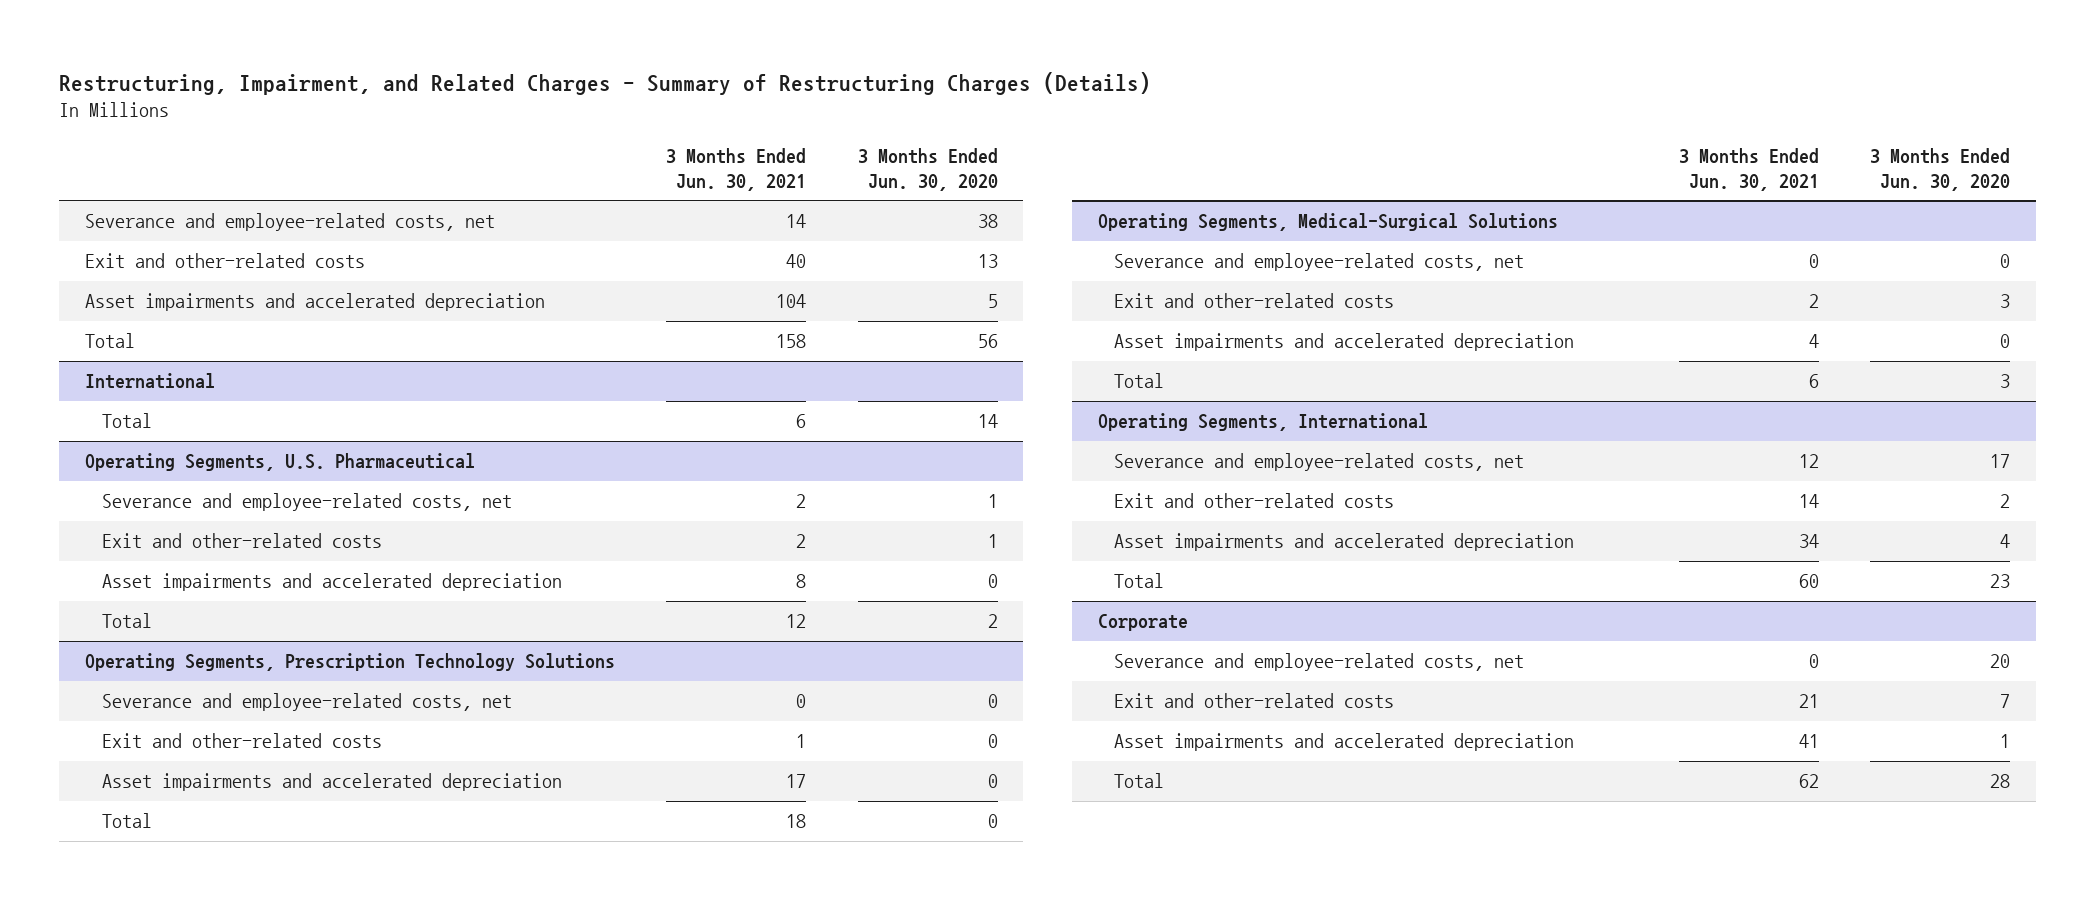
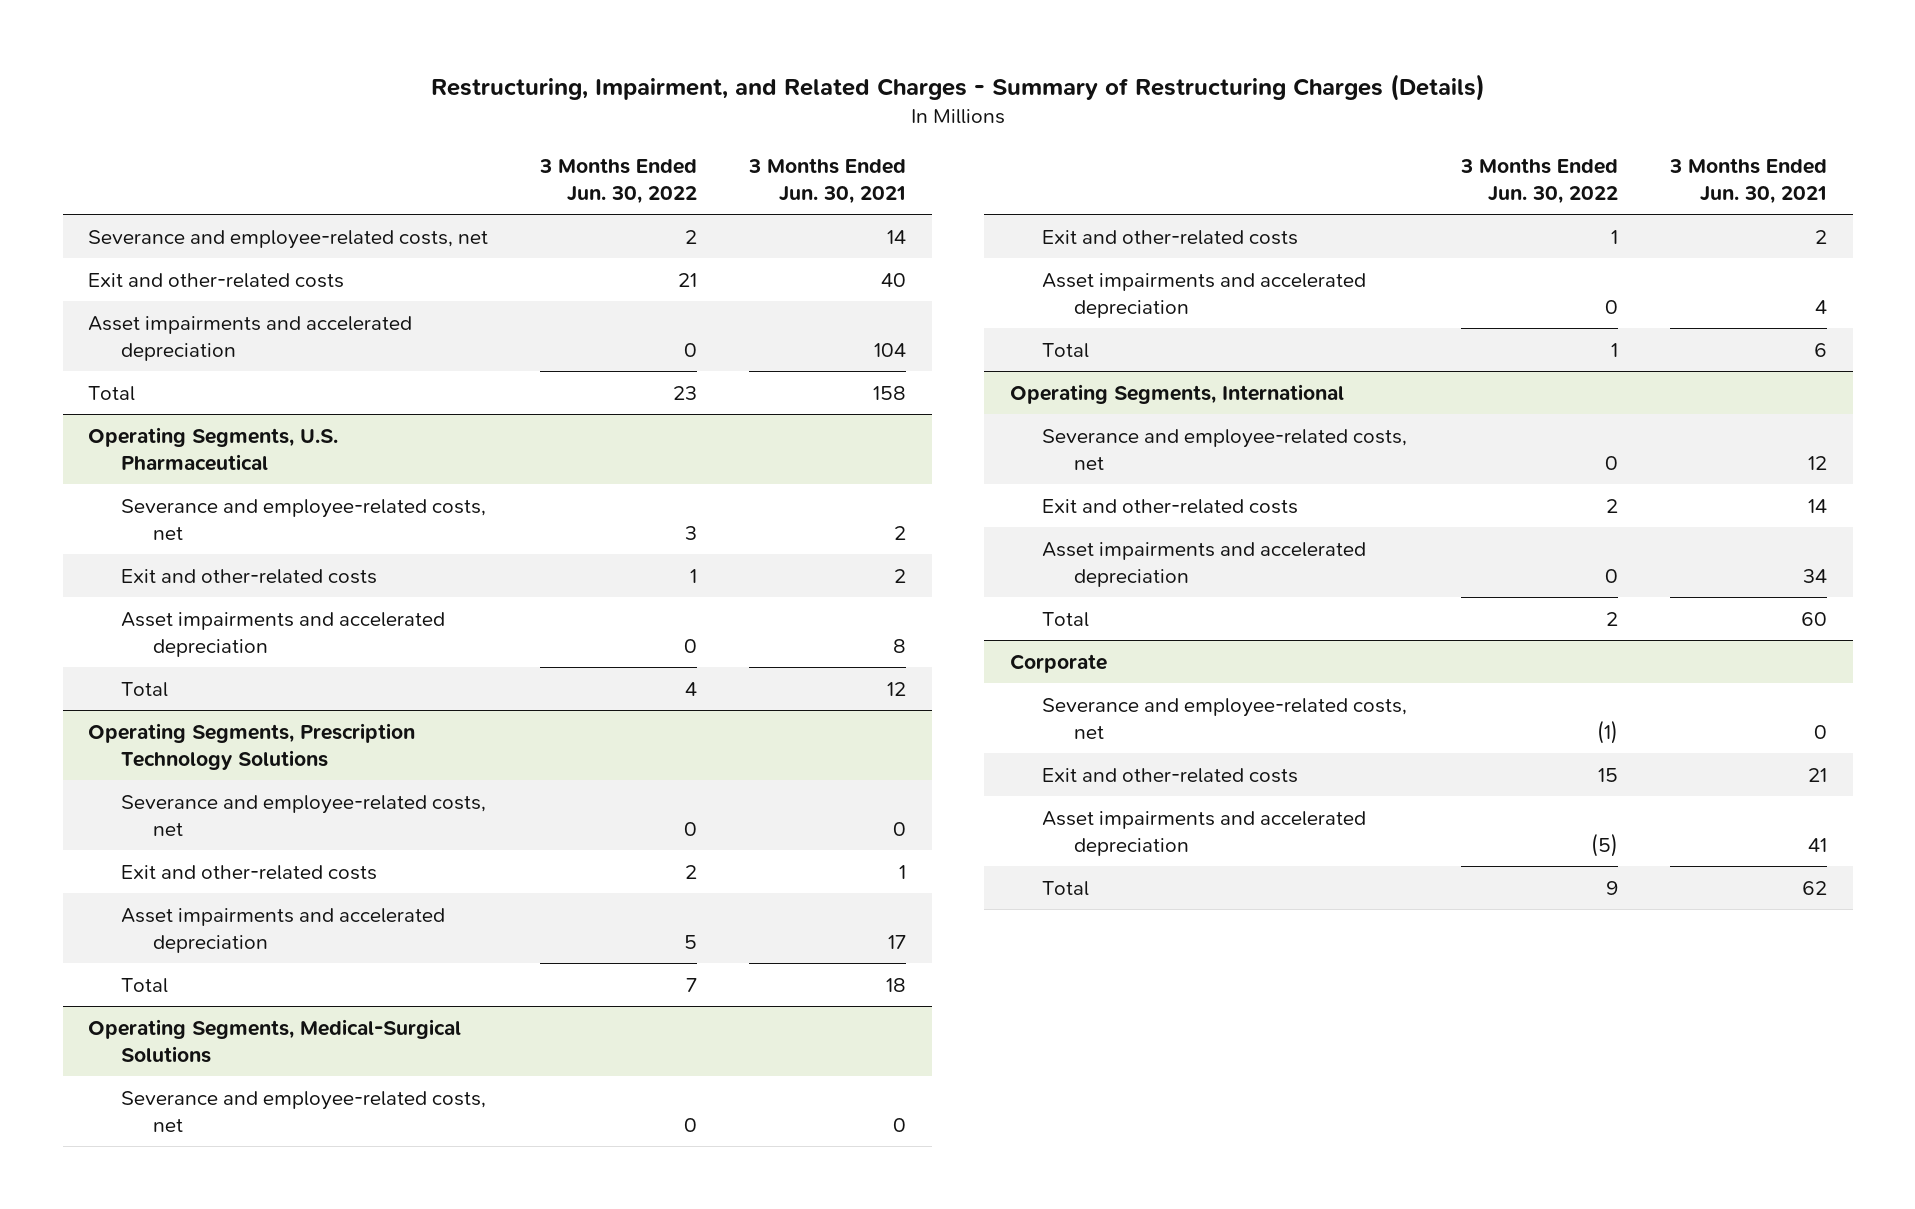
[857,147,998,191] 3 Months Ended Jun. 30, 2020 -> none
none -> [539,157,698,204] 3 Months Ended Jun. 30, 2022
[85,373,216,390] International -> none
[101,413,152,429] Total -> none

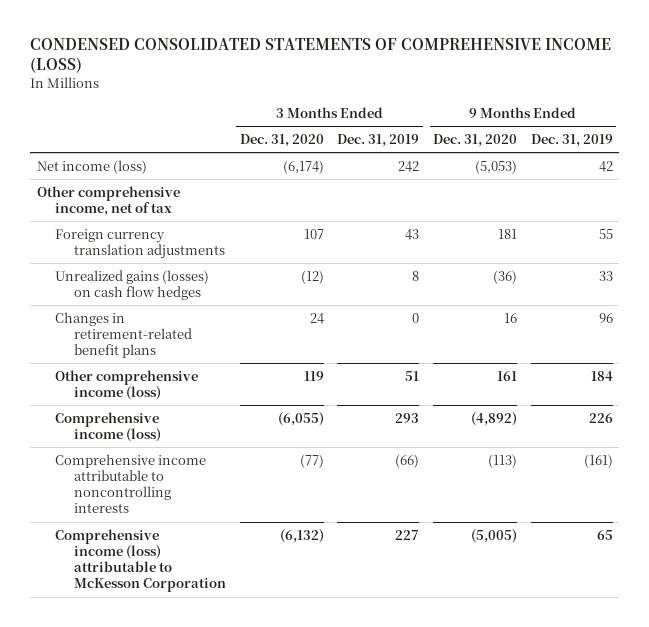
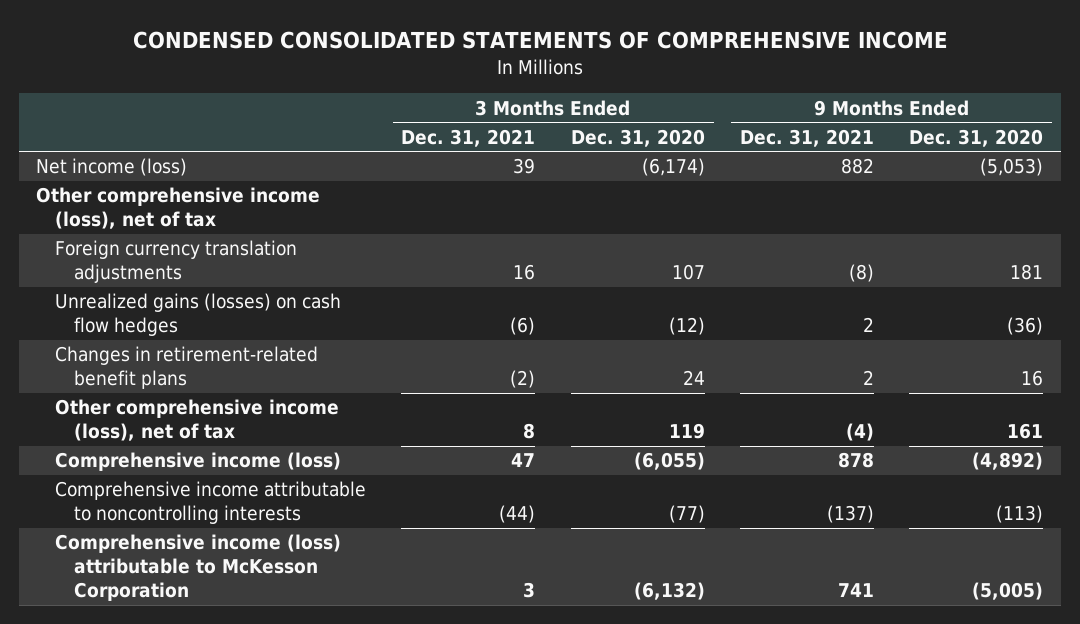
[29,38,611,74] CONDENSED CONSOLIDATED STATEMENTS OF COMPREHENSIVE INCOME (LOSS) -> [132,31,948,50] CONDENSED CONSOLIDATED STATEMENTS OF COMPREHENSIVE INCOME
[337,134,420,148] Dec. 31, 2019 -> none
[530,134,613,148] Dec. 31, 2019 -> none
none -> [401,128,536,147] Dec. 31, 2021
none -> [740,128,875,147] Dec. 31, 2021
[36,185,180,216] Other comprehensive income, net of tax -> [36,187,321,230] Other comprehensive income (loss), net of tax
[55,369,199,400] Other comprehensive income (loss) -> [55,399,340,442] Other comprehensive income (loss), net of tax

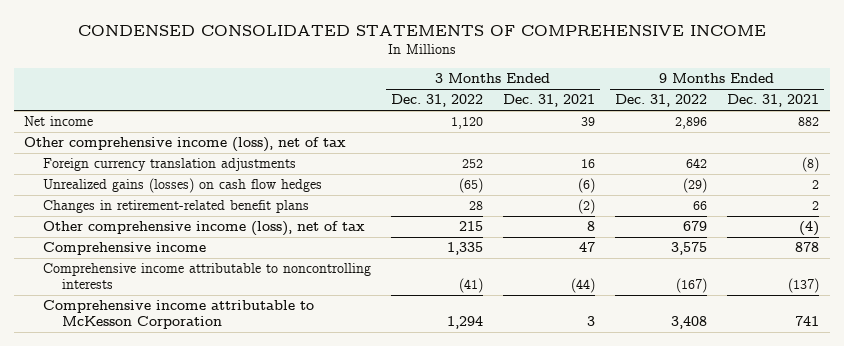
[570,128,705,147] Dec. 31, 2020 -> none
[909,128,1044,147] Dec. 31, 2020 -> none
none -> [391,94,484,108] Dec. 31, 2022
none -> [615,94,708,108] Dec. 31, 2022
[36,158,188,177] Net income (loss) -> [24,116,94,127] Net income
[55,452,342,472] Comprehensive income (loss) -> [43,242,207,256] Comprehensive income
[55,534,342,602] Comprehensive income (loss) attributable to McKesson Corporation -> [43,300,315,330] Comprehensive income attributable to McKesson Corporation

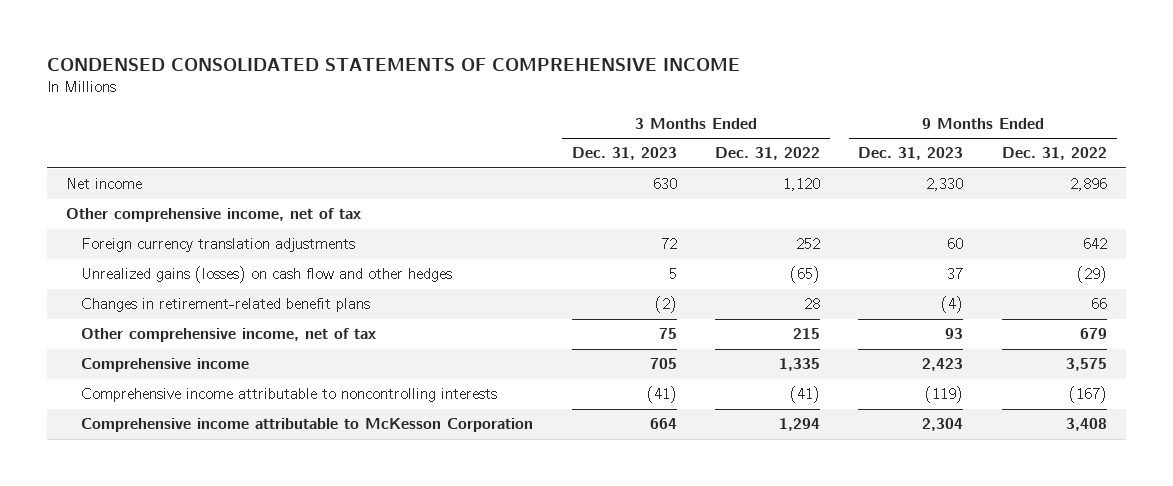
[503,94,596,108] Dec. 31, 2021 -> none
[727,94,820,108] Dec. 31, 2021 -> none
none -> [571,147,677,161] Dec. 31, 2023
none -> [858,147,964,161] Dec. 31, 2023
[24,137,347,153] Other comprehensive income (loss), net of tax -> [66,208,362,223] Other comprehensive income, net of tax
[43,178,323,194] Unrealized gains (losses) on cash flow hedges -> [81,266,453,284] Unrealized gains (losses) on cash flow and other hedges
[43,221,366,237] Other comprehensive income (loss), net of tax -> [81,328,377,343] Other comprehensive income, net of tax

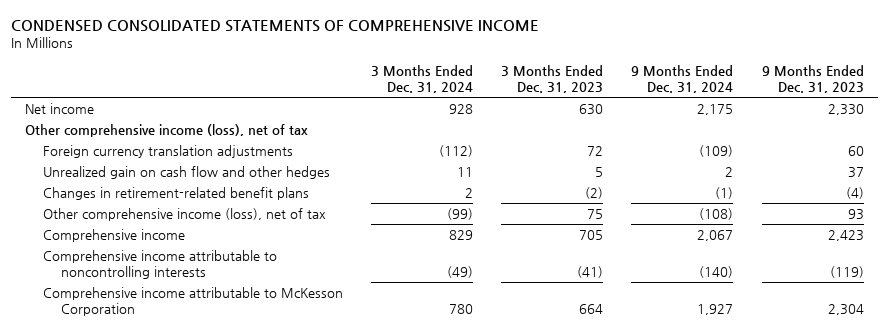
[715,147,821,161] Dec. 31, 2022 -> none
[1001,147,1107,161] Dec. 31, 2022 -> none
none -> [371,64,474,94] 3 Months Ended Dec. 31, 2024
none -> [631,64,734,94] 9 Months Ended Dec. 31, 2024
[66,208,362,223] Other comprehensive income, net of tax -> [24,123,308,137] Other comprehensive income (loss), net of tax
[81,266,453,284] Unrealized gains (losses) on cash flow and other hedges -> [42,165,330,179] Unrealized gain on cash flow and other hedges
[81,328,377,343] Other comprehensive income, net of tax -> [42,207,326,221] Other comprehensive income (loss), net of tax

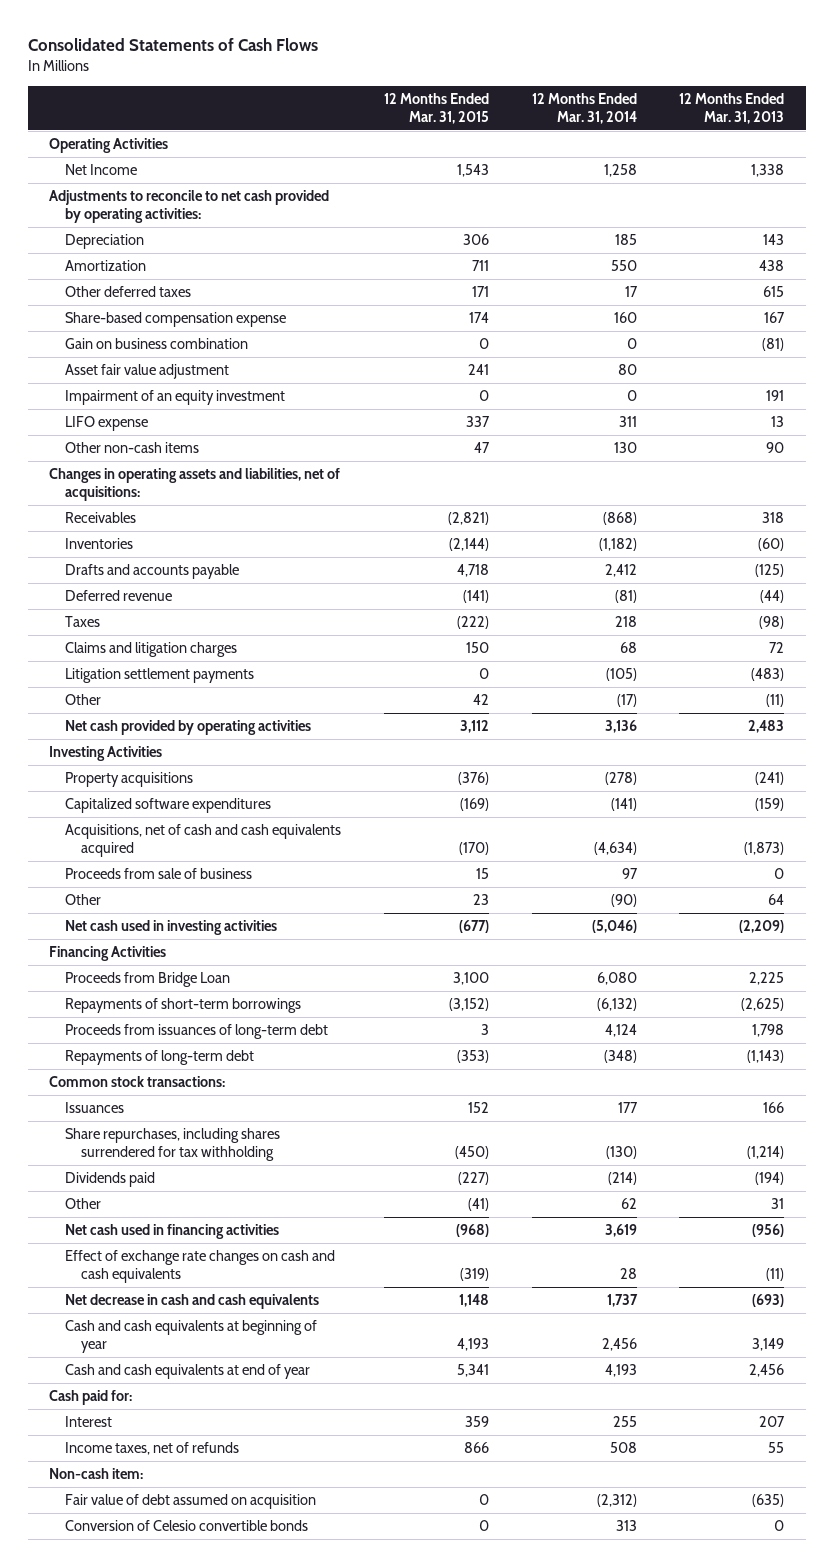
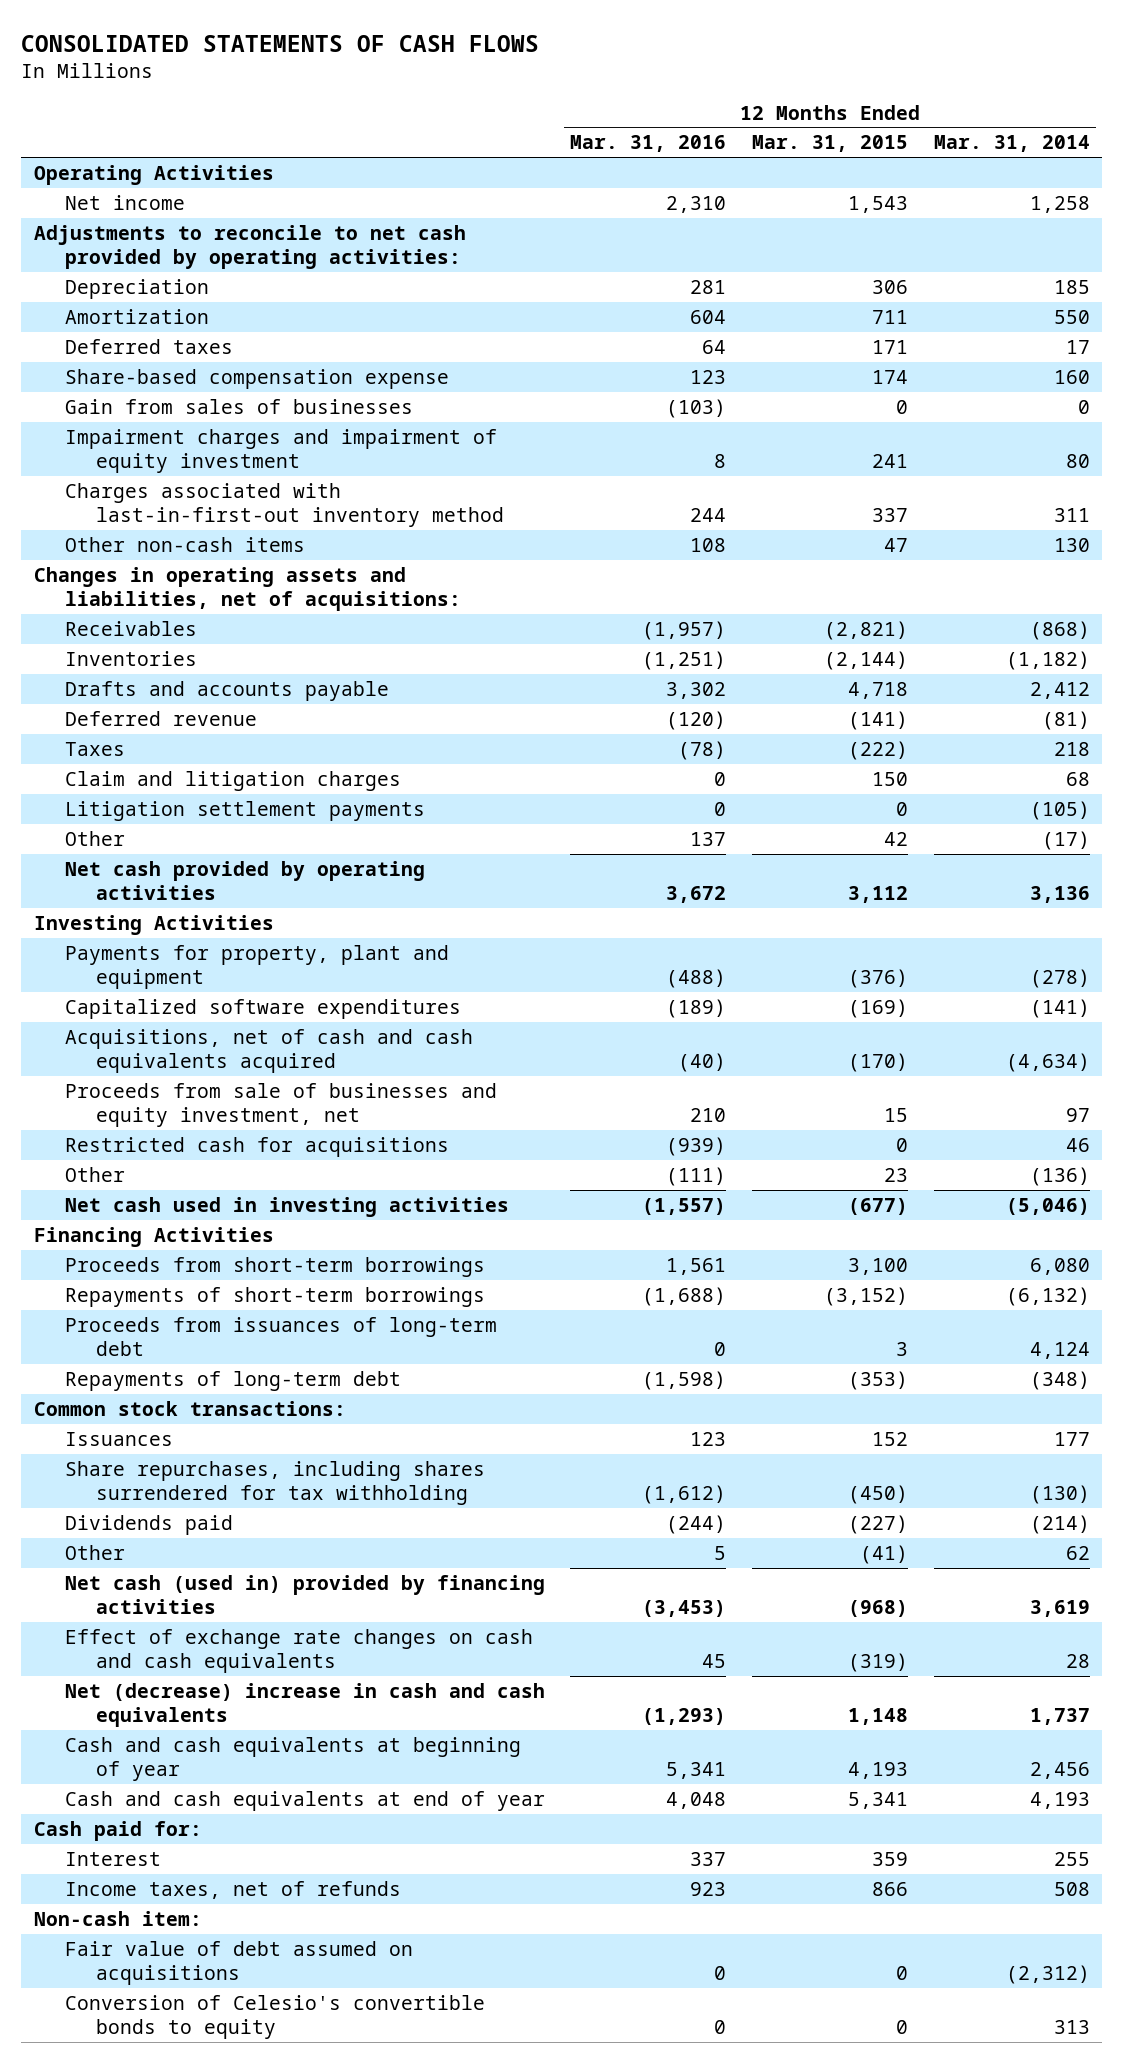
[28,37,319,51] Consolidated Statements of Cash Flows -> [20,34,539,52] CONSOLIDATED STATEMENTS OF CASH FLOWS
[679,92,785,124] 12 Months Ended Mar. 31, 2013 -> none
none -> [570,135,727,153] Mar. 31, 2016
[65,164,138,176] Net Income -> [64,194,185,210] Net income
[65,286,192,298] Other deferred taxes -> [64,338,233,354] Deferred taxes
[65,338,249,350] Gain on business combination -> none
[65,364,230,380] Asset fair value adjustment -> none
none -> [64,398,413,414] Gain from sales of businesses
[65,390,286,406] Impairment of an equity investment -> [64,428,497,474] Impairment charges and impairment of equity investment
[478,390,489,402] 0 -> [872,454,909,469] 241
[626,390,637,402] 0 -> [1065,454,1090,469] 80
[65,416,149,432] LIFO expense -> [64,482,505,528] Charges associated with last-in-first-out inventory method
[65,642,238,658] Claims and litigation charges -> [64,770,401,791] Claim and litigation charges
[65,772,194,788] Property acquisitions -> [64,944,449,990] Payments for property, plant and equipment
[65,868,253,880] Proceeds from sale of business -> [64,1082,497,1128] Proceeds from sale of businesses and equity investment, net
none -> [64,1136,449,1157] Restricted cash for acquisitions
[610,894,637,908] (90) -> [1029,1166,1090,1186] (136)
[65,972,231,988] Proceeds from Bridge Loan -> [64,1256,485,1277] Proceeds from short-term borrowings
[65,1224,280,1240] Net cash used in financing activities -> [64,1574,545,1615] Net cash (used in) provided by financing activities
[65,1294,320,1310] Net decrease in cash and cash equivalents -> [64,1682,545,1728] Net (decrease) increase in cash and cash equivalents
[65,1494,317,1510] Fair value of debt assumed on acquisition -> [64,1940,413,1986] Fair value of debt assumed on acquisitions
[65,1520,309,1532] Conversion of Celesio convertible bonds -> [64,1994,485,2040] Conversion of Celesio's convertible bonds to equity

